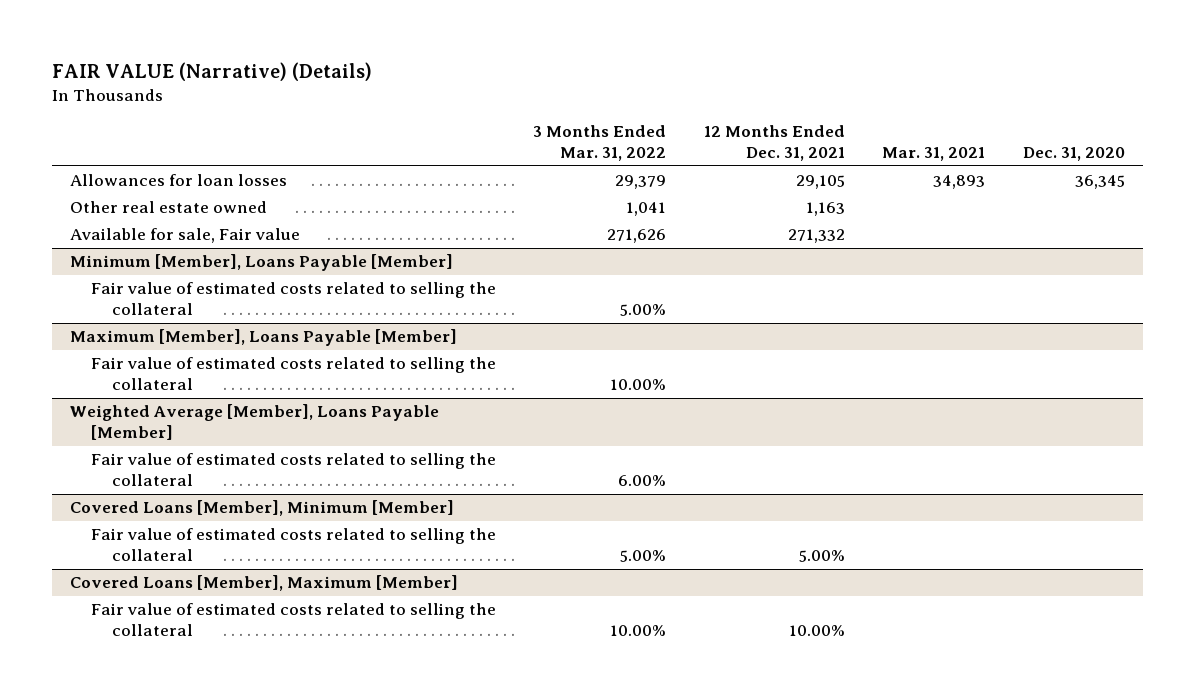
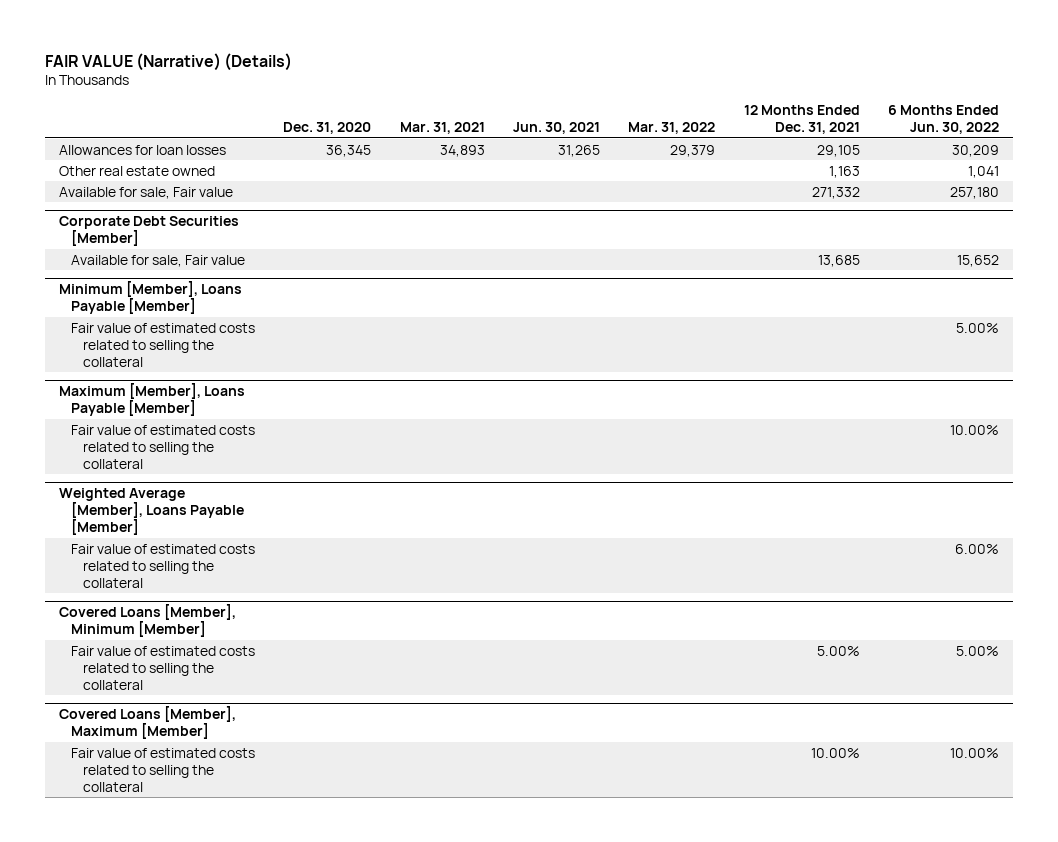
[533,125,667,161] 3 Months Ended Mar. 31, 2022 -> none
none -> [513,122,601,135] Jun. 30, 2021
none -> [628,122,716,135] Mar. 31, 2022
none -> [887,105,999,135] 6 Months Ended Jun. 30, 2022
none -> [58,216,239,247] Corporate Debt Securities [Member]
none -> [71,254,246,267] Available for sale, Fair value

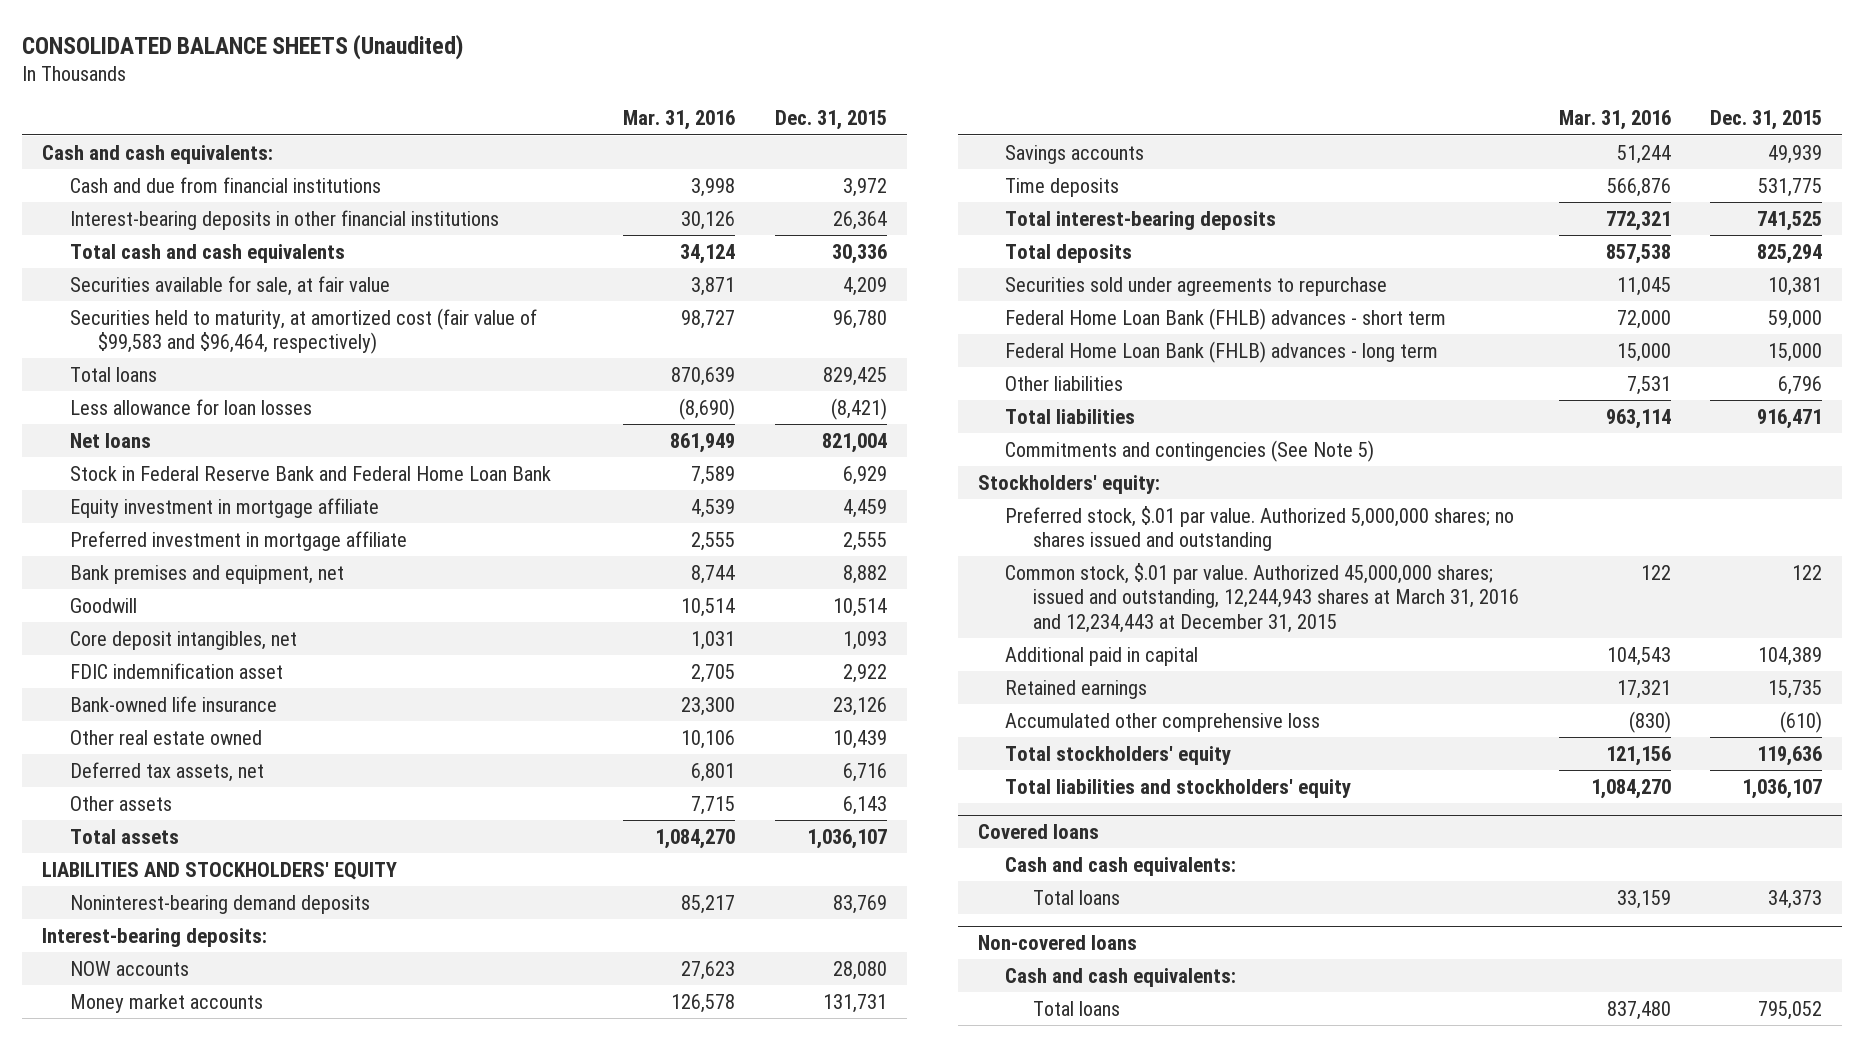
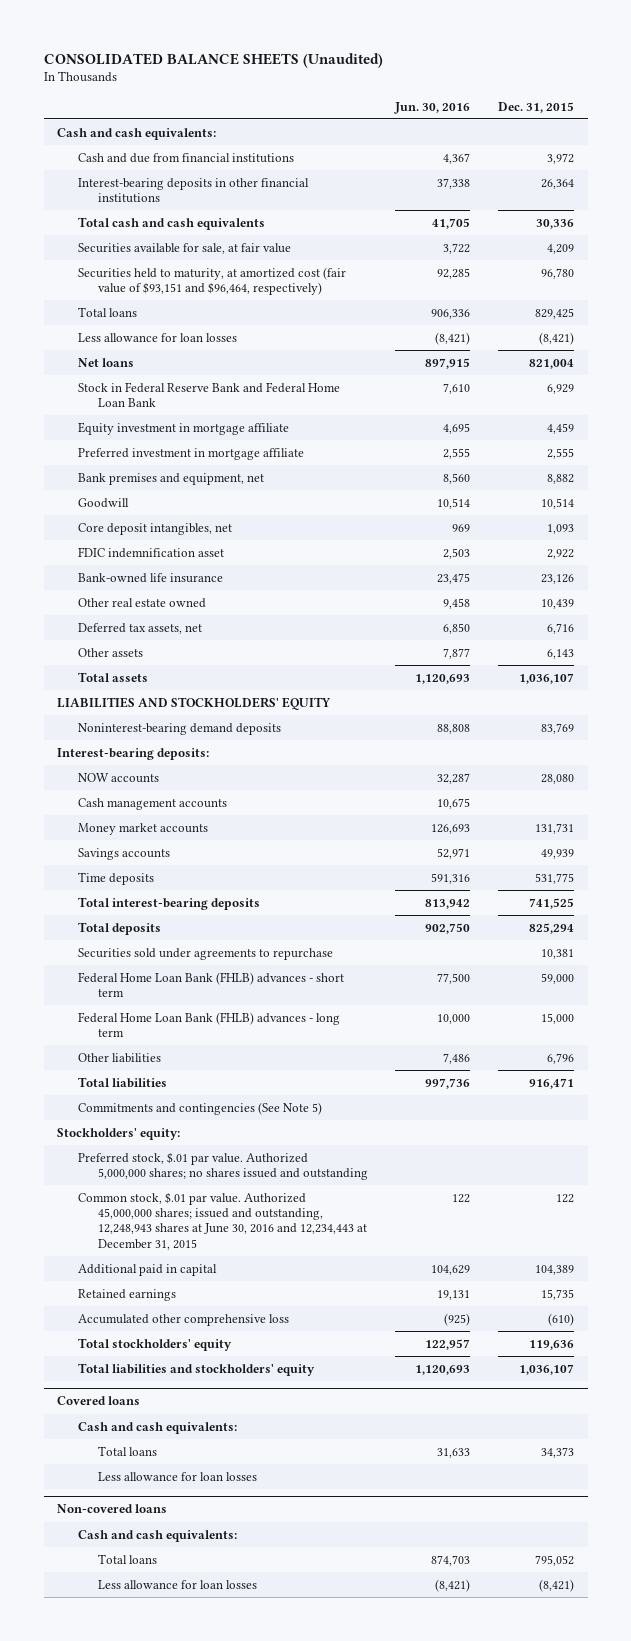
[623,110,736,131] Mar. 31, 2016 -> none
none -> [394,101,471,114] Jun. 30, 2016
[69,307,537,355] Securities held to maturity, at amortized cost (fair value of $99,583 and $96,464, respectively) -> [77,266,346,296] Securities held to maturity, at amortized cost (fair value of $93,151 and $96,464, respectively)
none -> [77,797,227,810] Cash management accounts
[1005,562,1519,633] Common stock, $.01 par value. Authorized 45,000,000 shares; issued and outstanding, 12,244,943 shares at March 31, 2016 and 12,234,443 at December 31, 2015 -> [77,1191,367,1250] Common stock, $.01 par value. Authorized 45,000,000 shares; issued and outstanding, 12,248,943 shares at June 30, 2016 and 12,234,443 at December 31, 2015
none -> [97,1471,257,1481] Less allowance for loan losses
none -> [97,1579,257,1589] Less allowance for loan losses

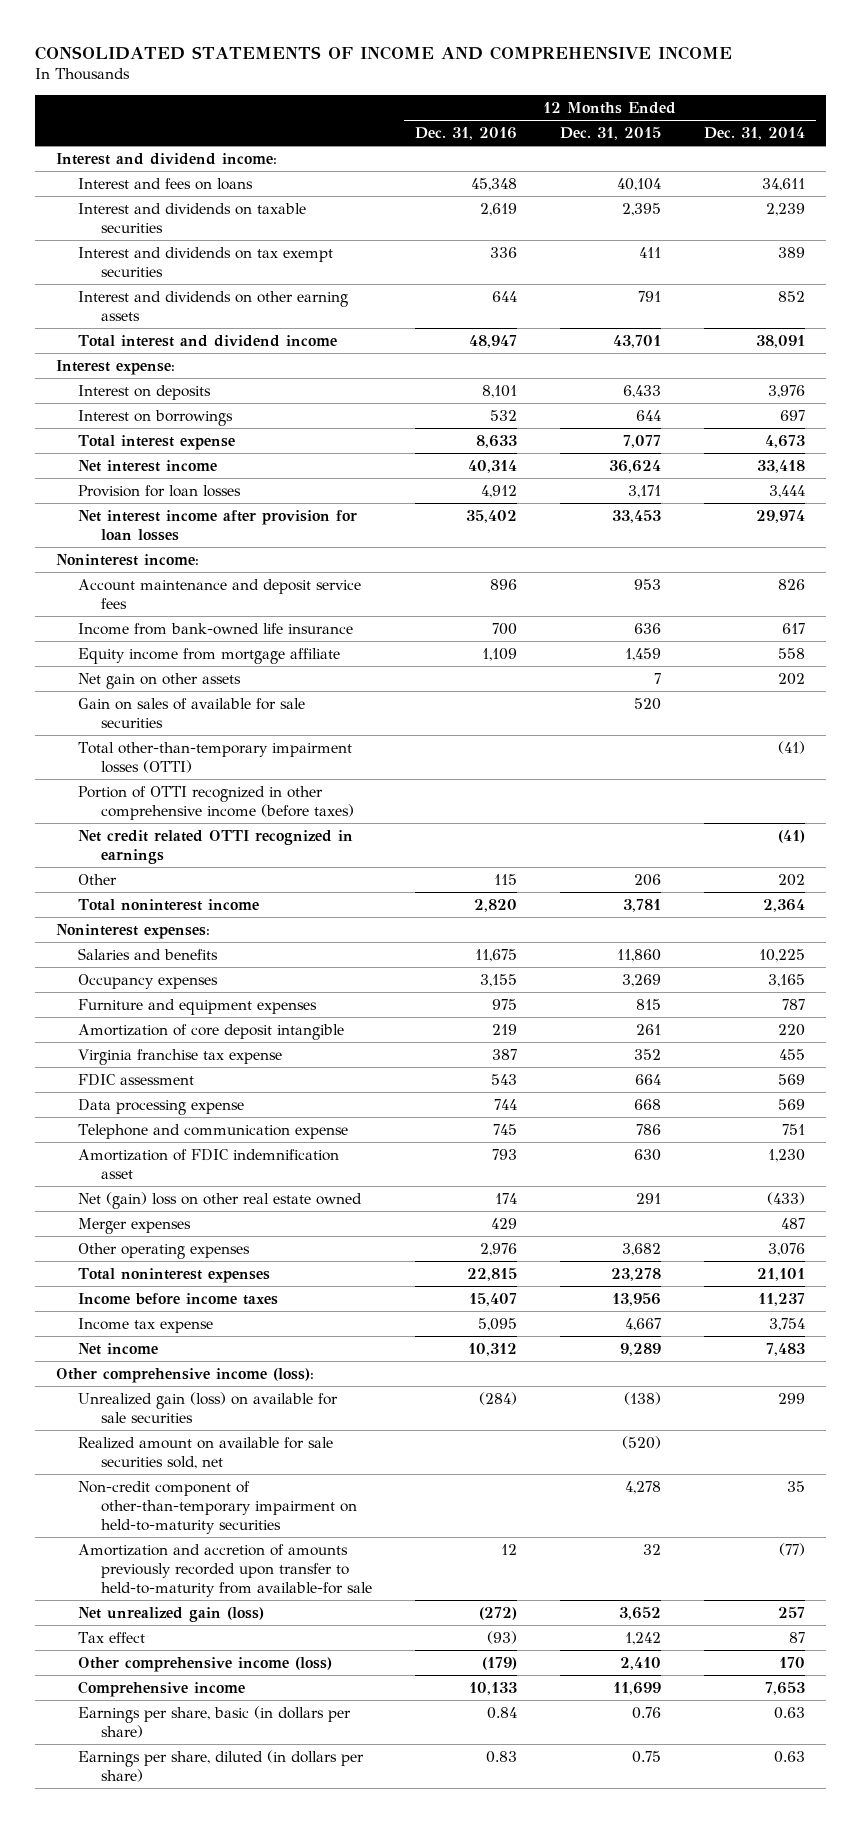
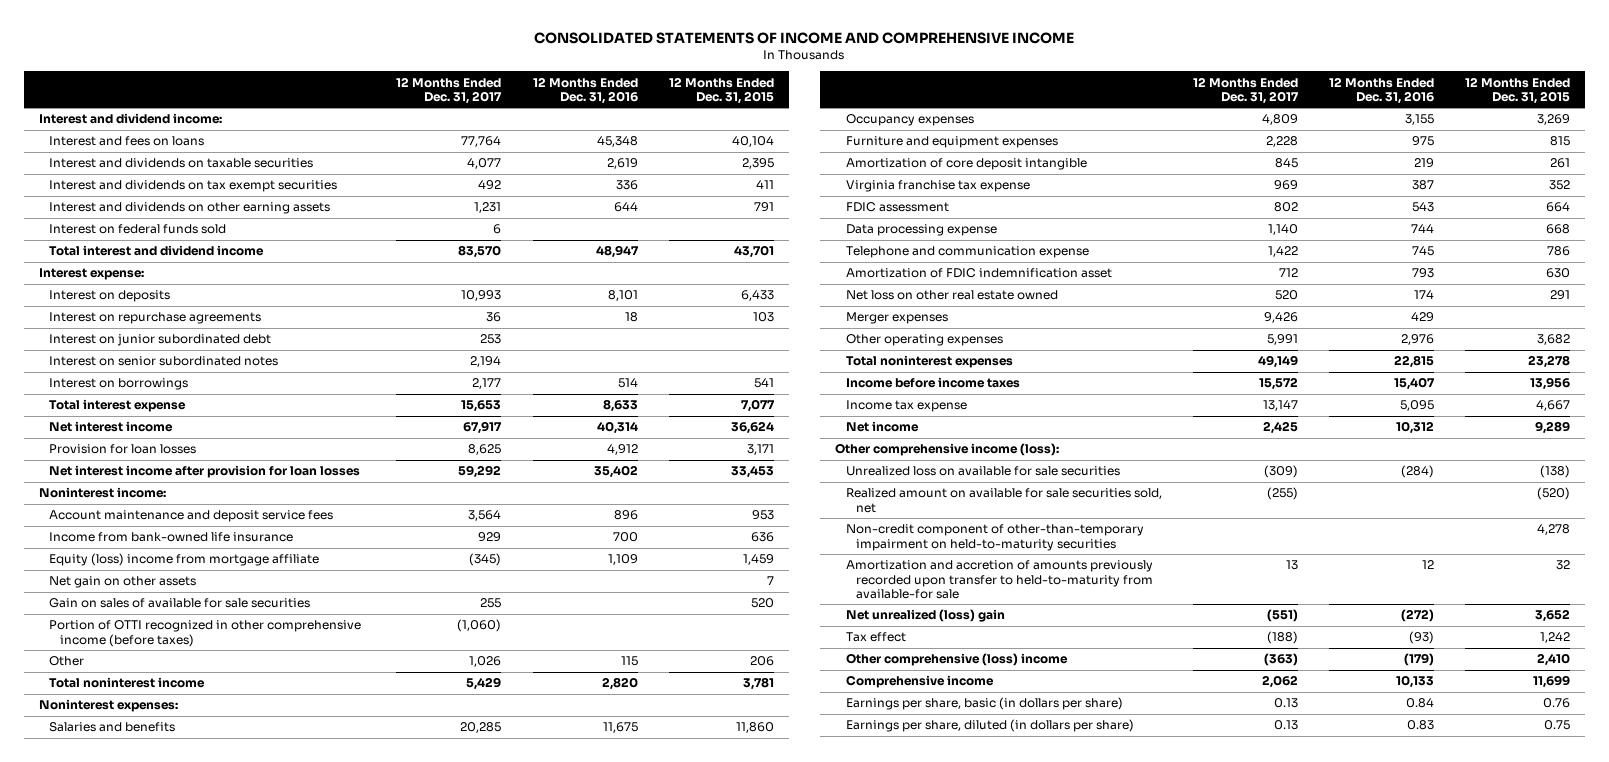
[703,127,805,141] Dec. 31, 2014 -> none
none -> [396,76,503,104] 12 Months Ended Dec. 31, 2017
none -> [49,224,227,235] Interest on federal funds sold
none -> [49,312,262,325] Interest on repurchase agreements
none -> [49,334,272,347] Interest on junior subordinated debt
none -> [49,356,279,367] Interest on senior subordinated notes
[489,409,517,421] 532 -> [617,378,638,389] 514
[635,409,661,421] 644 -> [753,378,774,389] 541
[78,647,341,664] Equity income from mortgage affiliate -> [49,553,320,567] Equity (loss) income from mortgage affiliate
[78,741,353,773] Total other-than-temporary impairment losses (OTTI) -> none
[78,829,354,864] Net credit related OTTI recognized in earnings -> none
[78,1191,363,1209] Net (gain) loss on other real estate owned -> [845,290,1058,301] Net loss on other real estate owned
[78,1391,339,1423] Unrealized gain (loss) on available for sale securities -> [845,466,1120,477] Unrealized loss on available for sale securities
[78,1606,265,1622] Net unrealized gain (loss) -> [845,609,1005,623] Net unrealized (loss) gain
[78,1656,333,1672] Other comprehensive income (loss) -> [845,653,1068,667] Other comprehensive (loss) income

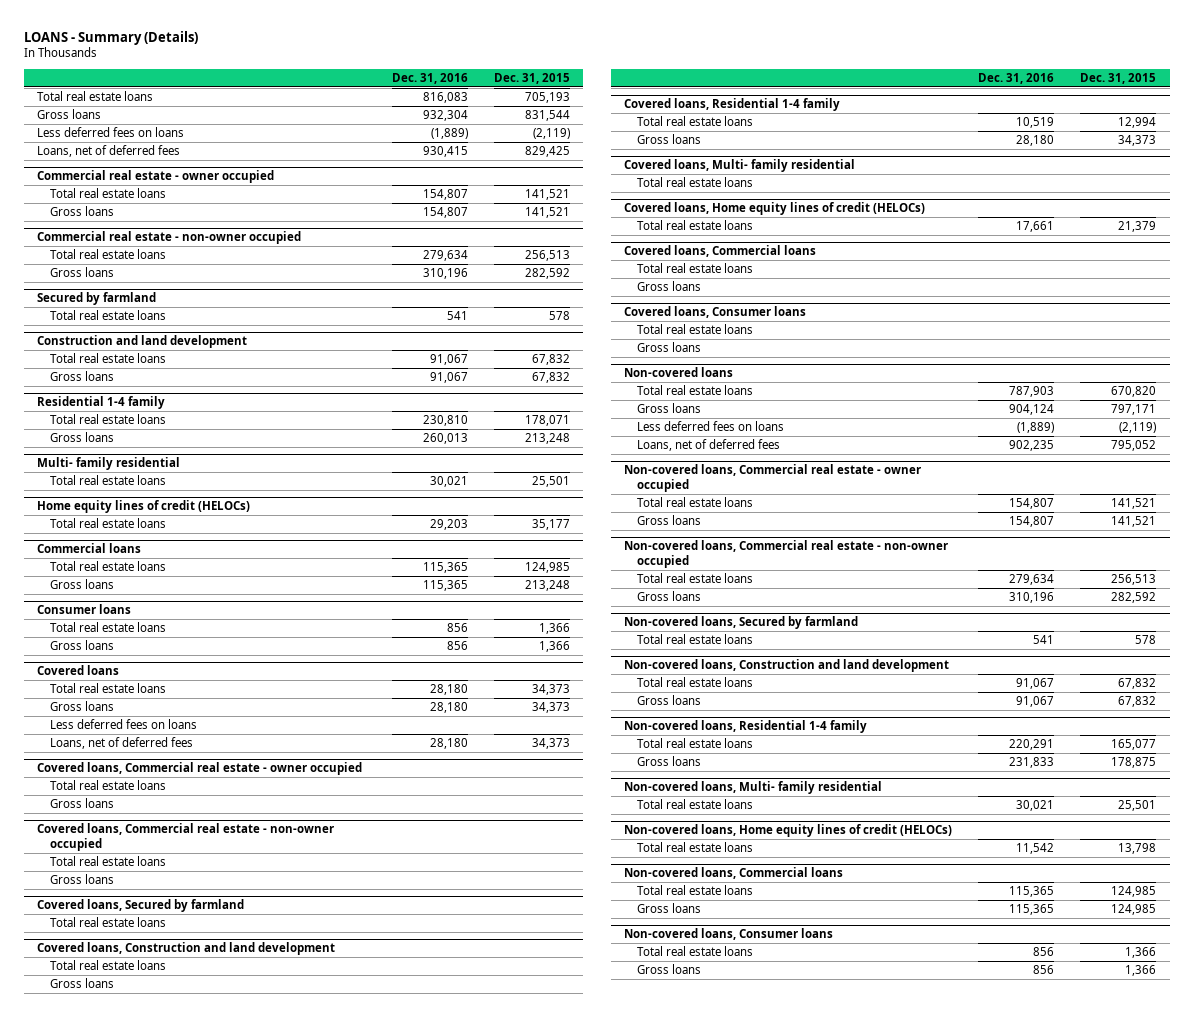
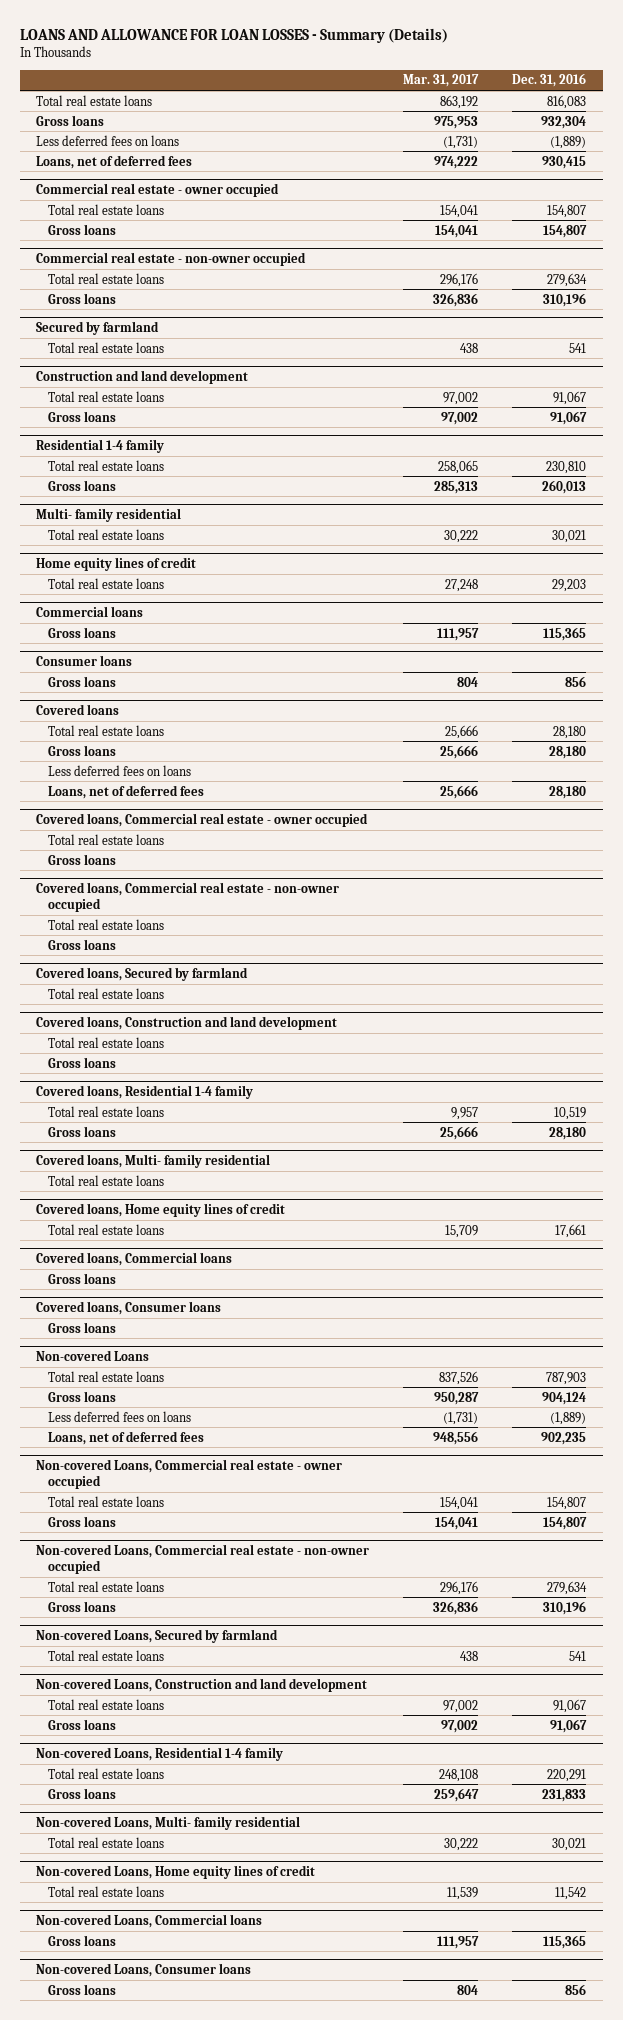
[24,31,199,46] LOANS - Summary (Details) -> [19,27,448,43] LOANS AND ALLOWANCE FOR LOAN LOSSES - Summary (Details)
[493,72,570,84] Dec. 31, 2015 -> none
none -> [403,74,480,88] Mar. 31, 2017
[37,500,251,514] Home equity lines of credit (HELOCs) -> [36,556,197,571] Home equity lines of credit
[49,560,166,571] Total real estate loans -> none
[49,621,166,632] Total real estate loans -> none
[624,202,926,216] Covered loans, Home equity lines of credit (HELOCs) -> [36,1202,286,1217] Covered loans, Home equity lines of credit
[636,262,753,273] Total real estate loans -> none
[636,323,753,334] Total real estate loans -> none
[624,367,734,378] Non-covered loans -> [36,1349,150,1361] Non-covered Loans
[624,464,922,493] Non-covered loans, Commercial real estate - owner occupied -> [36,1458,343,1490] Non-covered Loans, Commercial real estate - owner occupied
[624,540,949,569] Non-covered loans, Commercial real estate - non-owner occupied -> [36,1543,370,1575] Non-covered Loans, Commercial real estate - non-owner occupied
[624,616,859,630] Non-covered loans, Secured by farmland -> [36,1628,279,1643] Non-covered Loans, Secured by farmland
[624,659,950,673] Non-covered loans, Construction and land development -> [36,1677,368,1692] Non-covered Loans, Construction and land development
[624,720,868,734] Non-covered loans, Residential 1-4 family -> [36,1746,284,1761] Non-covered Loans, Residential 1-4 family
[624,781,883,795] Non-covered loans, Multi- family residential -> [36,1815,301,1830] Non-covered Loans, Multi- family residential
[624,824,953,838] Non-covered loans, Home equity lines of credit (HELOCs) -> [36,1864,316,1879] Non-covered Loans, Home equity lines of credit
[636,884,753,895] Total real estate loans -> none
[624,867,844,880] Non-covered loans, Commercial loans -> [36,1913,263,1928] Non-covered Loans, Commercial loans
[636,945,753,956] Total real estate loans -> none
[624,928,834,941] Non-covered loans, Consumer loans -> [36,1962,252,1977] Non-covered Loans, Consumer loans

